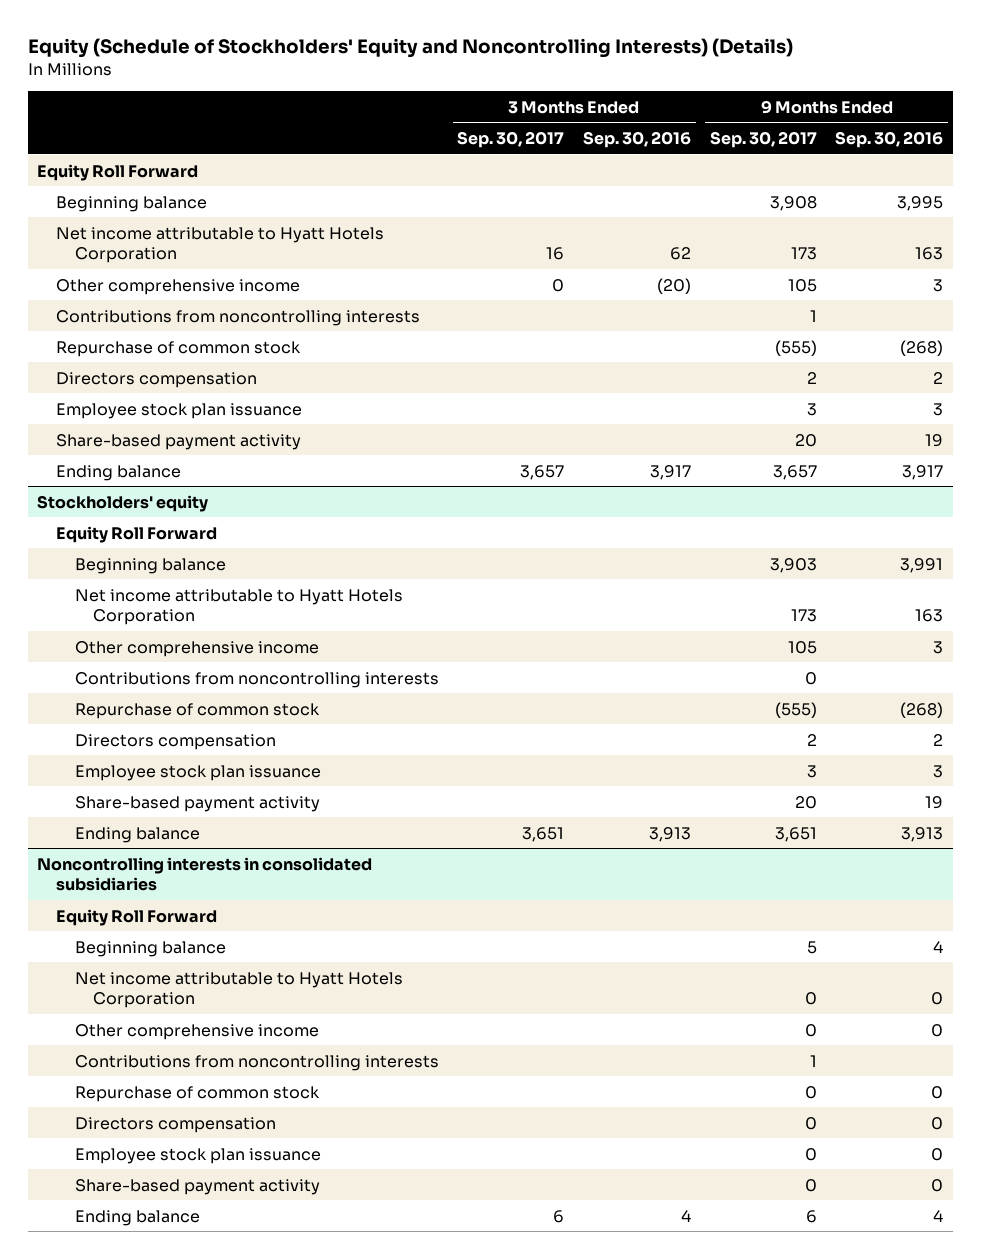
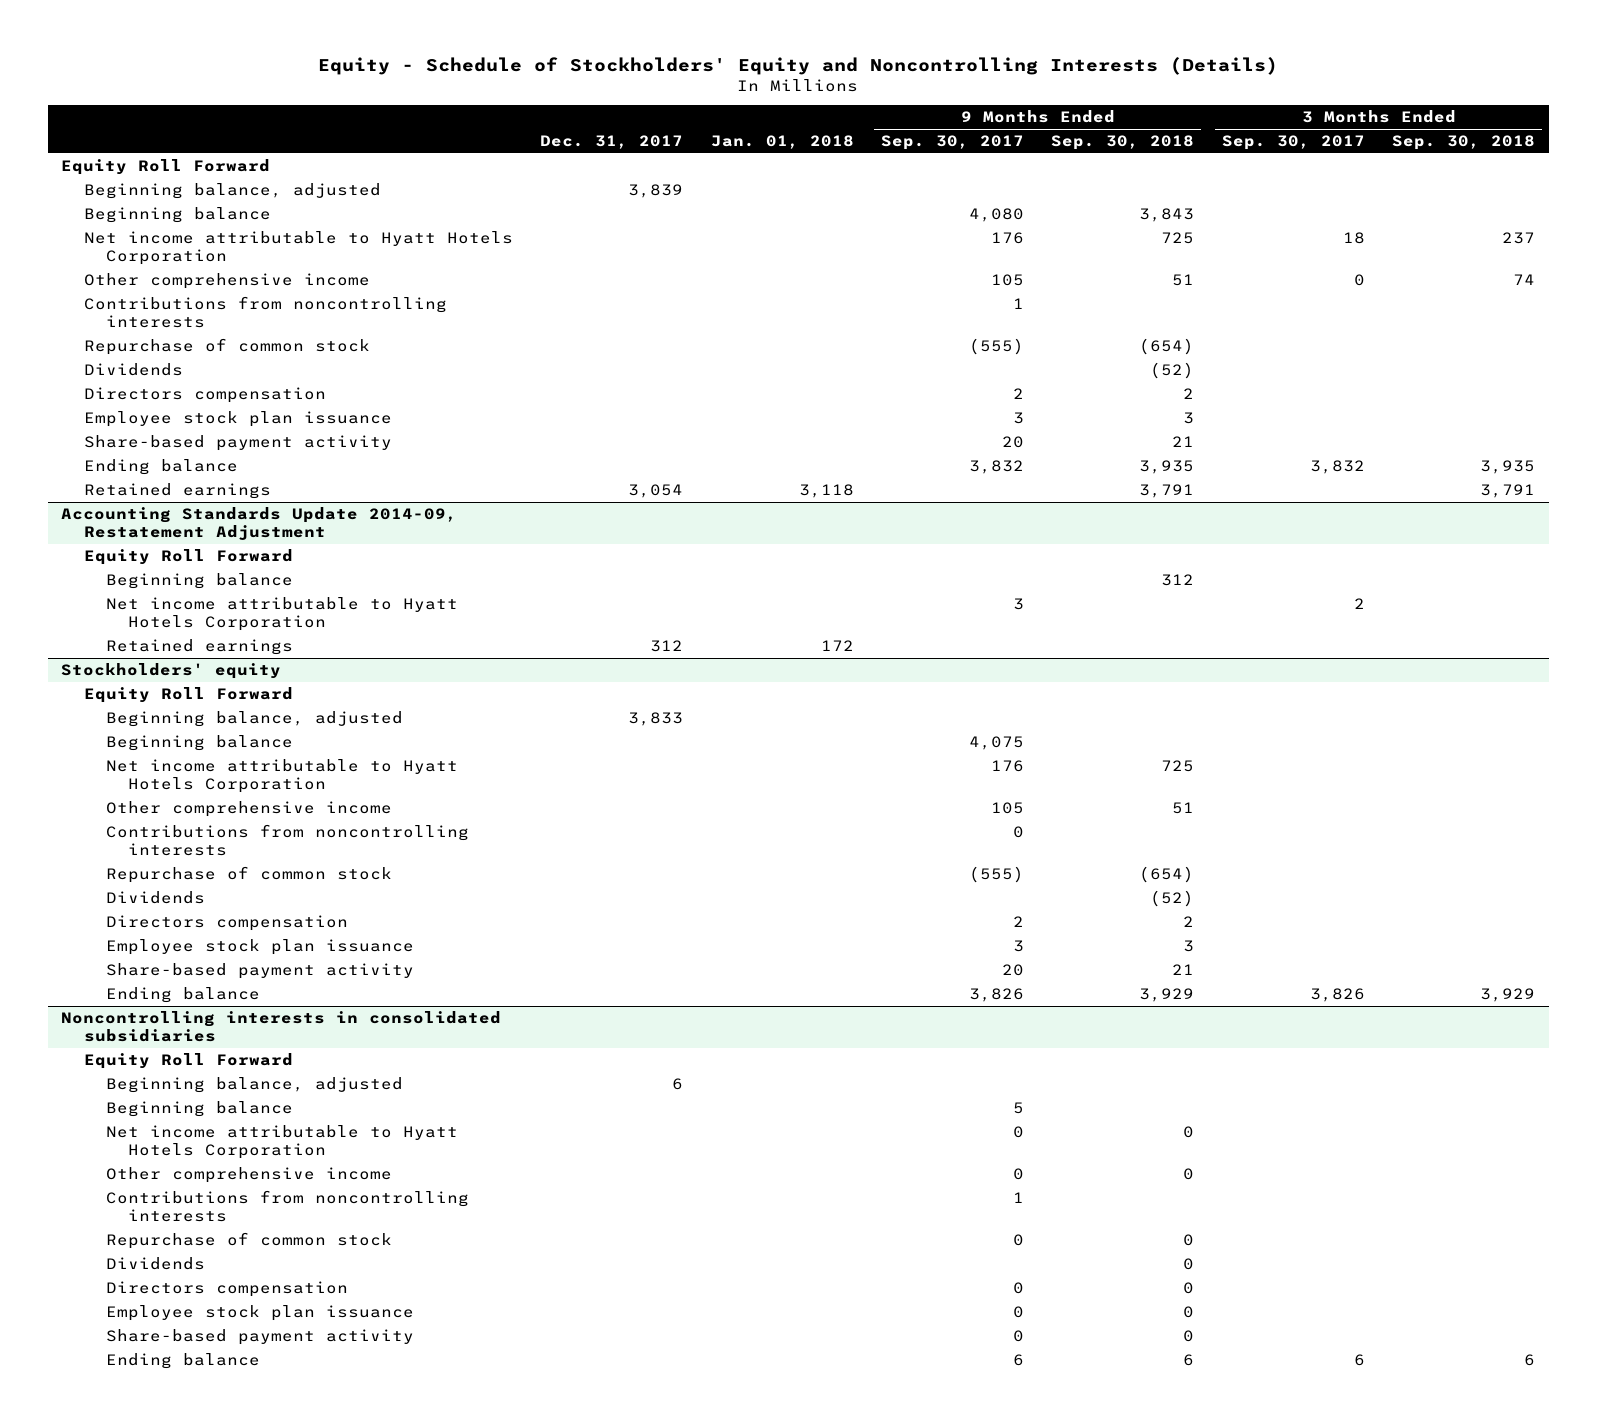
[27,37,793,58] Equity (Schedule of Stockholders' Equity and Noncontrolling Interests) (Details) -> [318,56,1279,75] Equity - Schedule of Stockholders' Equity and Noncontrolling Interests (Details)
[583,131,692,149] Sep. 30, 2016 -> none
[835,131,944,149] Sep. 30, 2016 -> none
none -> [540,135,684,150] Dec. 31, 2017
none -> [710,135,854,150] Jan. 01, 2018
none -> [1051,135,1195,151] Sep. 30, 2018
none -> [1392,135,1536,151] Sep. 30, 2018
none -> [83,183,381,200] Beginning balance, adjusted
[769,195,817,211] 3,908 -> [969,208,1025,223] 4,080
[546,247,565,261] 16 -> [1342,232,1365,245] 18
[790,247,817,261] 173 -> [991,232,1025,245] 176
none -> [83,363,183,377] Dividends
[520,464,565,480] 3,657 -> [1309,460,1365,475] 3,832
[772,464,817,480] 3,657 -> [969,460,1025,475] 3,832
none -> [83,483,271,500] Retained earnings
none -> [61,507,458,541] Accounting Standards Update 2014-09, Restatement Adjustment
none -> [83,549,293,566] Equity Roll Forward
none -> [106,573,294,590] Beginning balance
none -> [106,597,459,632] Net income attributable to Hyatt Hotels Corporation
none -> [106,639,294,656] Retained earnings
none -> [106,711,404,728] Beginning balance, adjusted
[769,557,817,573] 3,903 -> [969,736,1025,751] 4,075
[790,609,817,623] 173 -> [991,760,1025,773] 176
none -> [106,891,206,905] Dividends
[522,826,565,842] 3,651 -> [1309,988,1365,1003] 3,826
[774,826,817,842] 3,651 -> [969,988,1025,1003] 3,826
none -> [106,1077,404,1094] Beginning balance, adjusted
none -> [106,1257,206,1271] Dividends

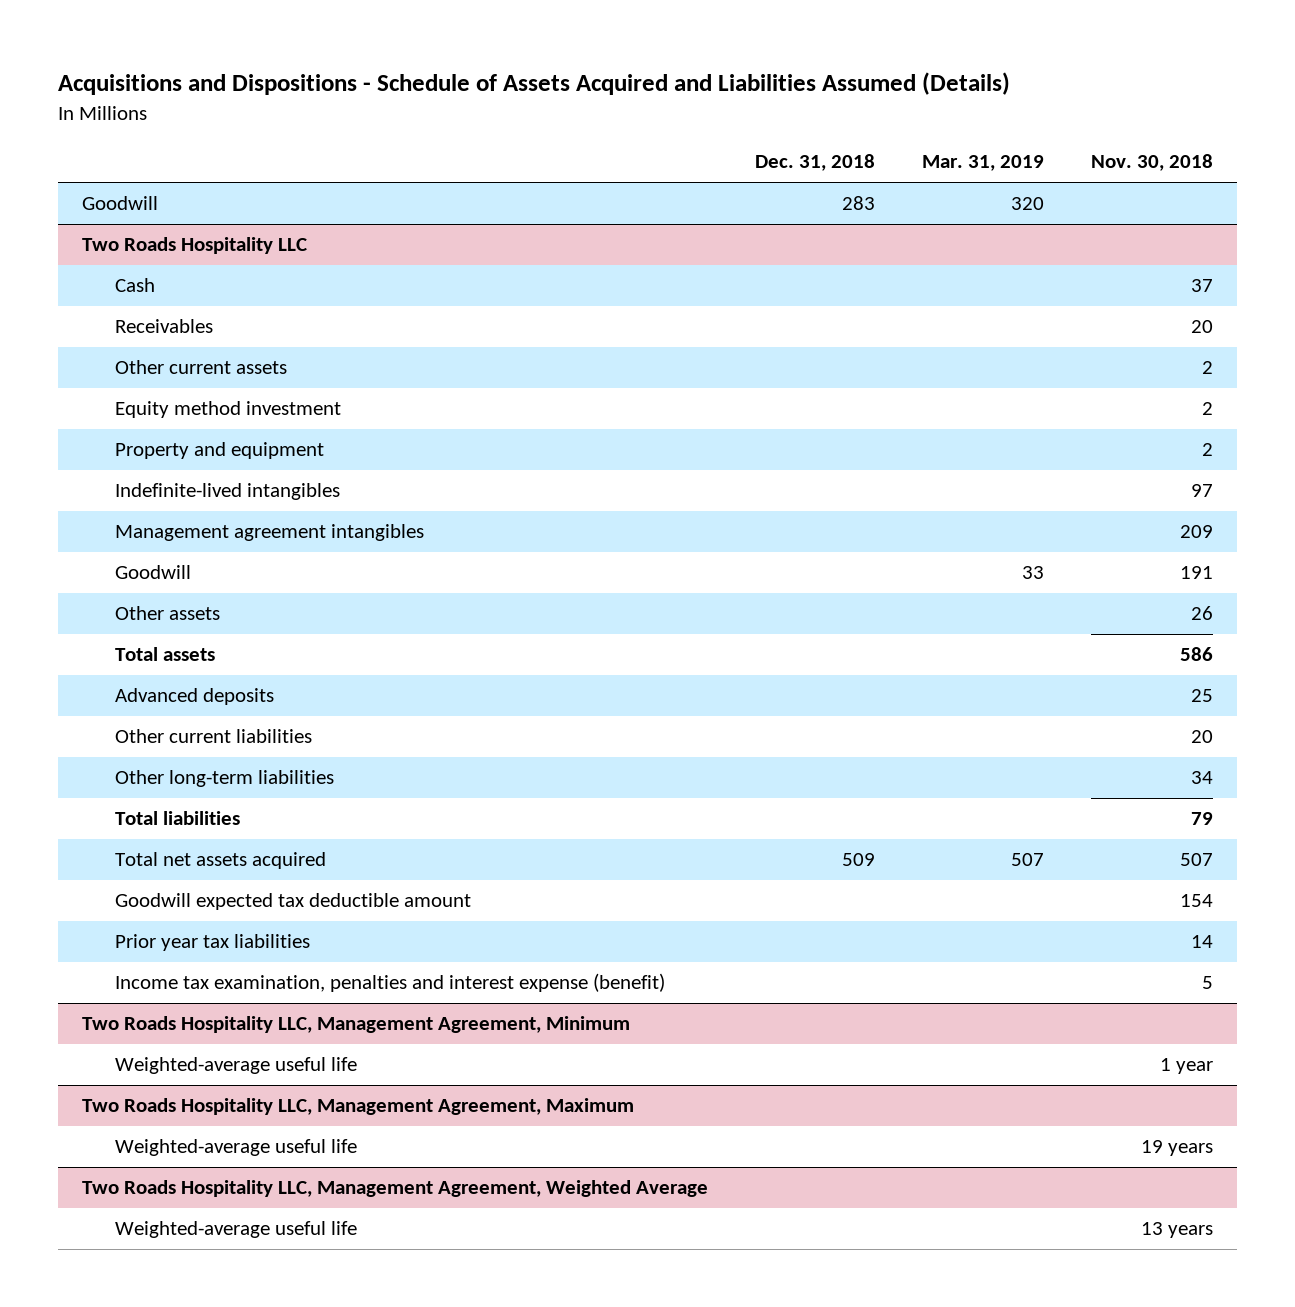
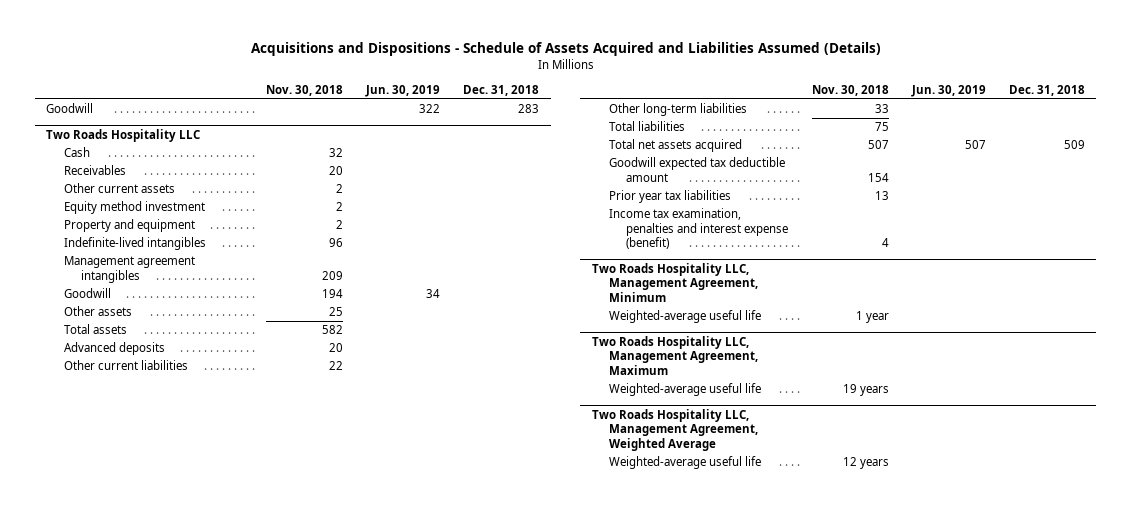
[922,155,1045,172] Mar. 31, 2019 -> none
none -> [365,84,441,97] Jun. 30, 2019
[1191,279,1214,293] 37 -> [329,148,344,158] 32
[1191,484,1214,498] 97 -> [329,238,344,248] 96
[1180,566,1214,580] 191 -> [322,289,344,299] 194
[1191,606,1214,621] 26 -> [329,307,344,317] 25
[1180,647,1214,662] 586 -> [322,325,344,335] 582
[1191,689,1214,703] 25 -> [329,343,344,353] 20
[1191,730,1214,744] 20 -> [329,361,344,371] 22
[1191,771,1214,785] 34 -> [874,104,889,114] 33
[1191,812,1214,826] 79 -> [874,122,889,132] 75
[1191,935,1214,949] 14 -> [874,191,889,201] 13
[1202,976,1214,990] 5 -> [881,238,889,248] 4
[1141,1222,1214,1239] 13 years -> [842,457,889,470] 12 years

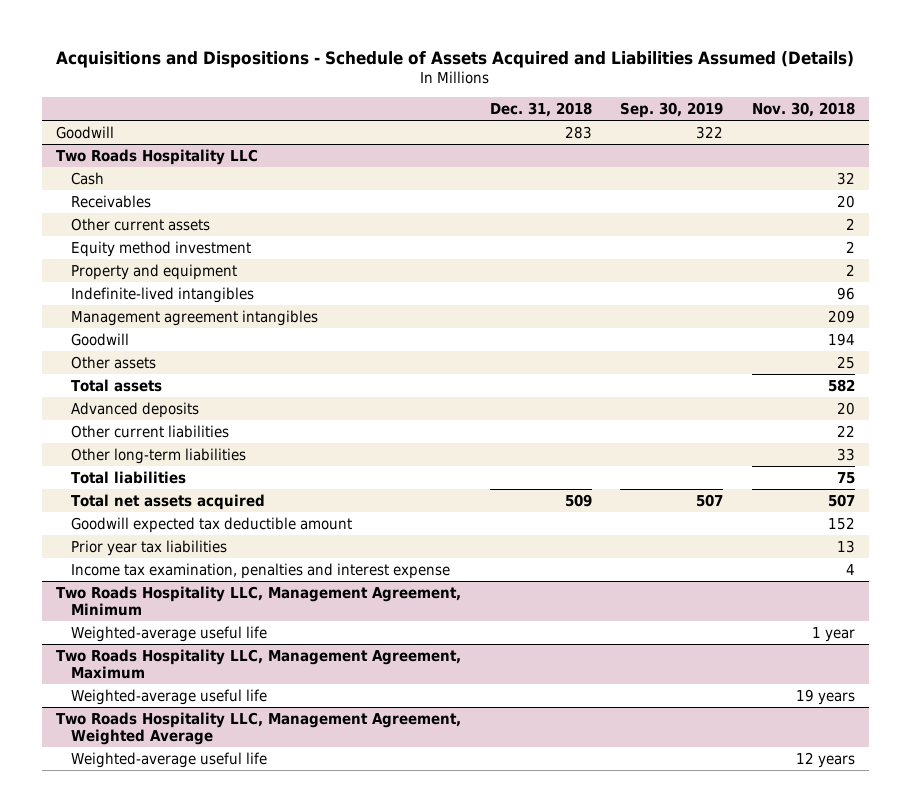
[365,84,441,97] Jun. 30, 2019 -> none
none -> [620,101,724,118] Sep. 30, 2019
[867,172,889,182] 154 -> [827,516,855,530] 152
[609,208,789,250] Income tax examination, penalties and interest expense (benefit) -> [71,562,451,579] Income tax examination, penalties and interest expense

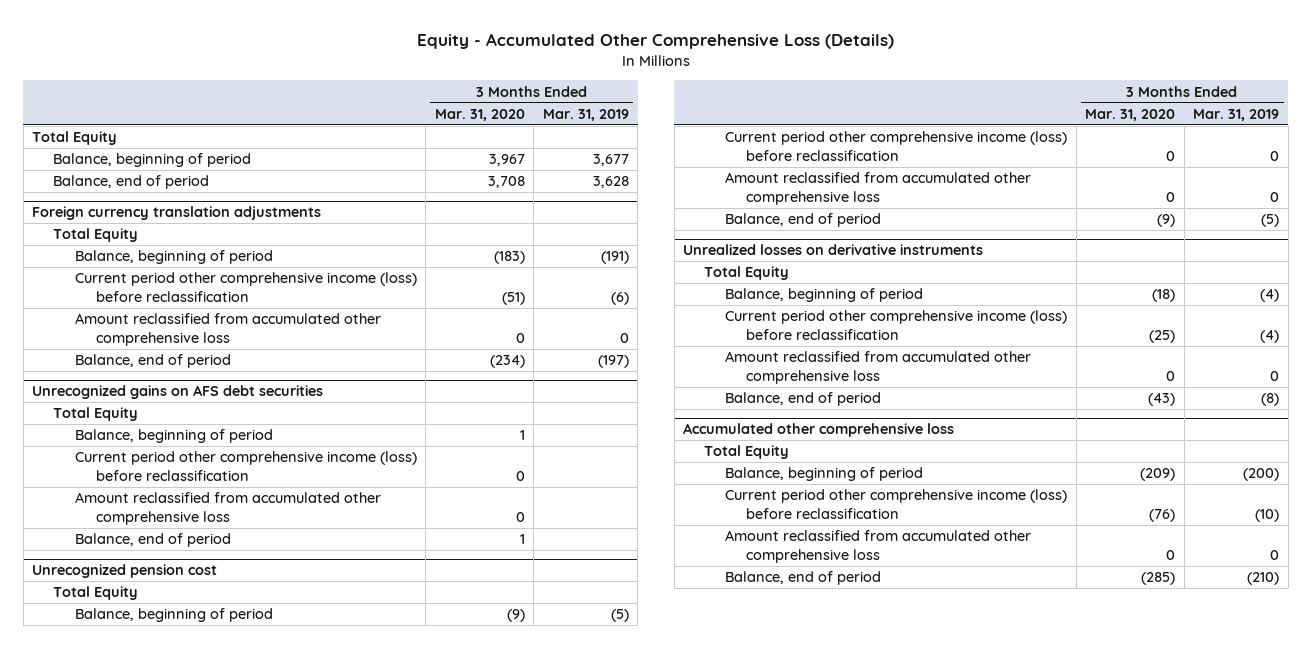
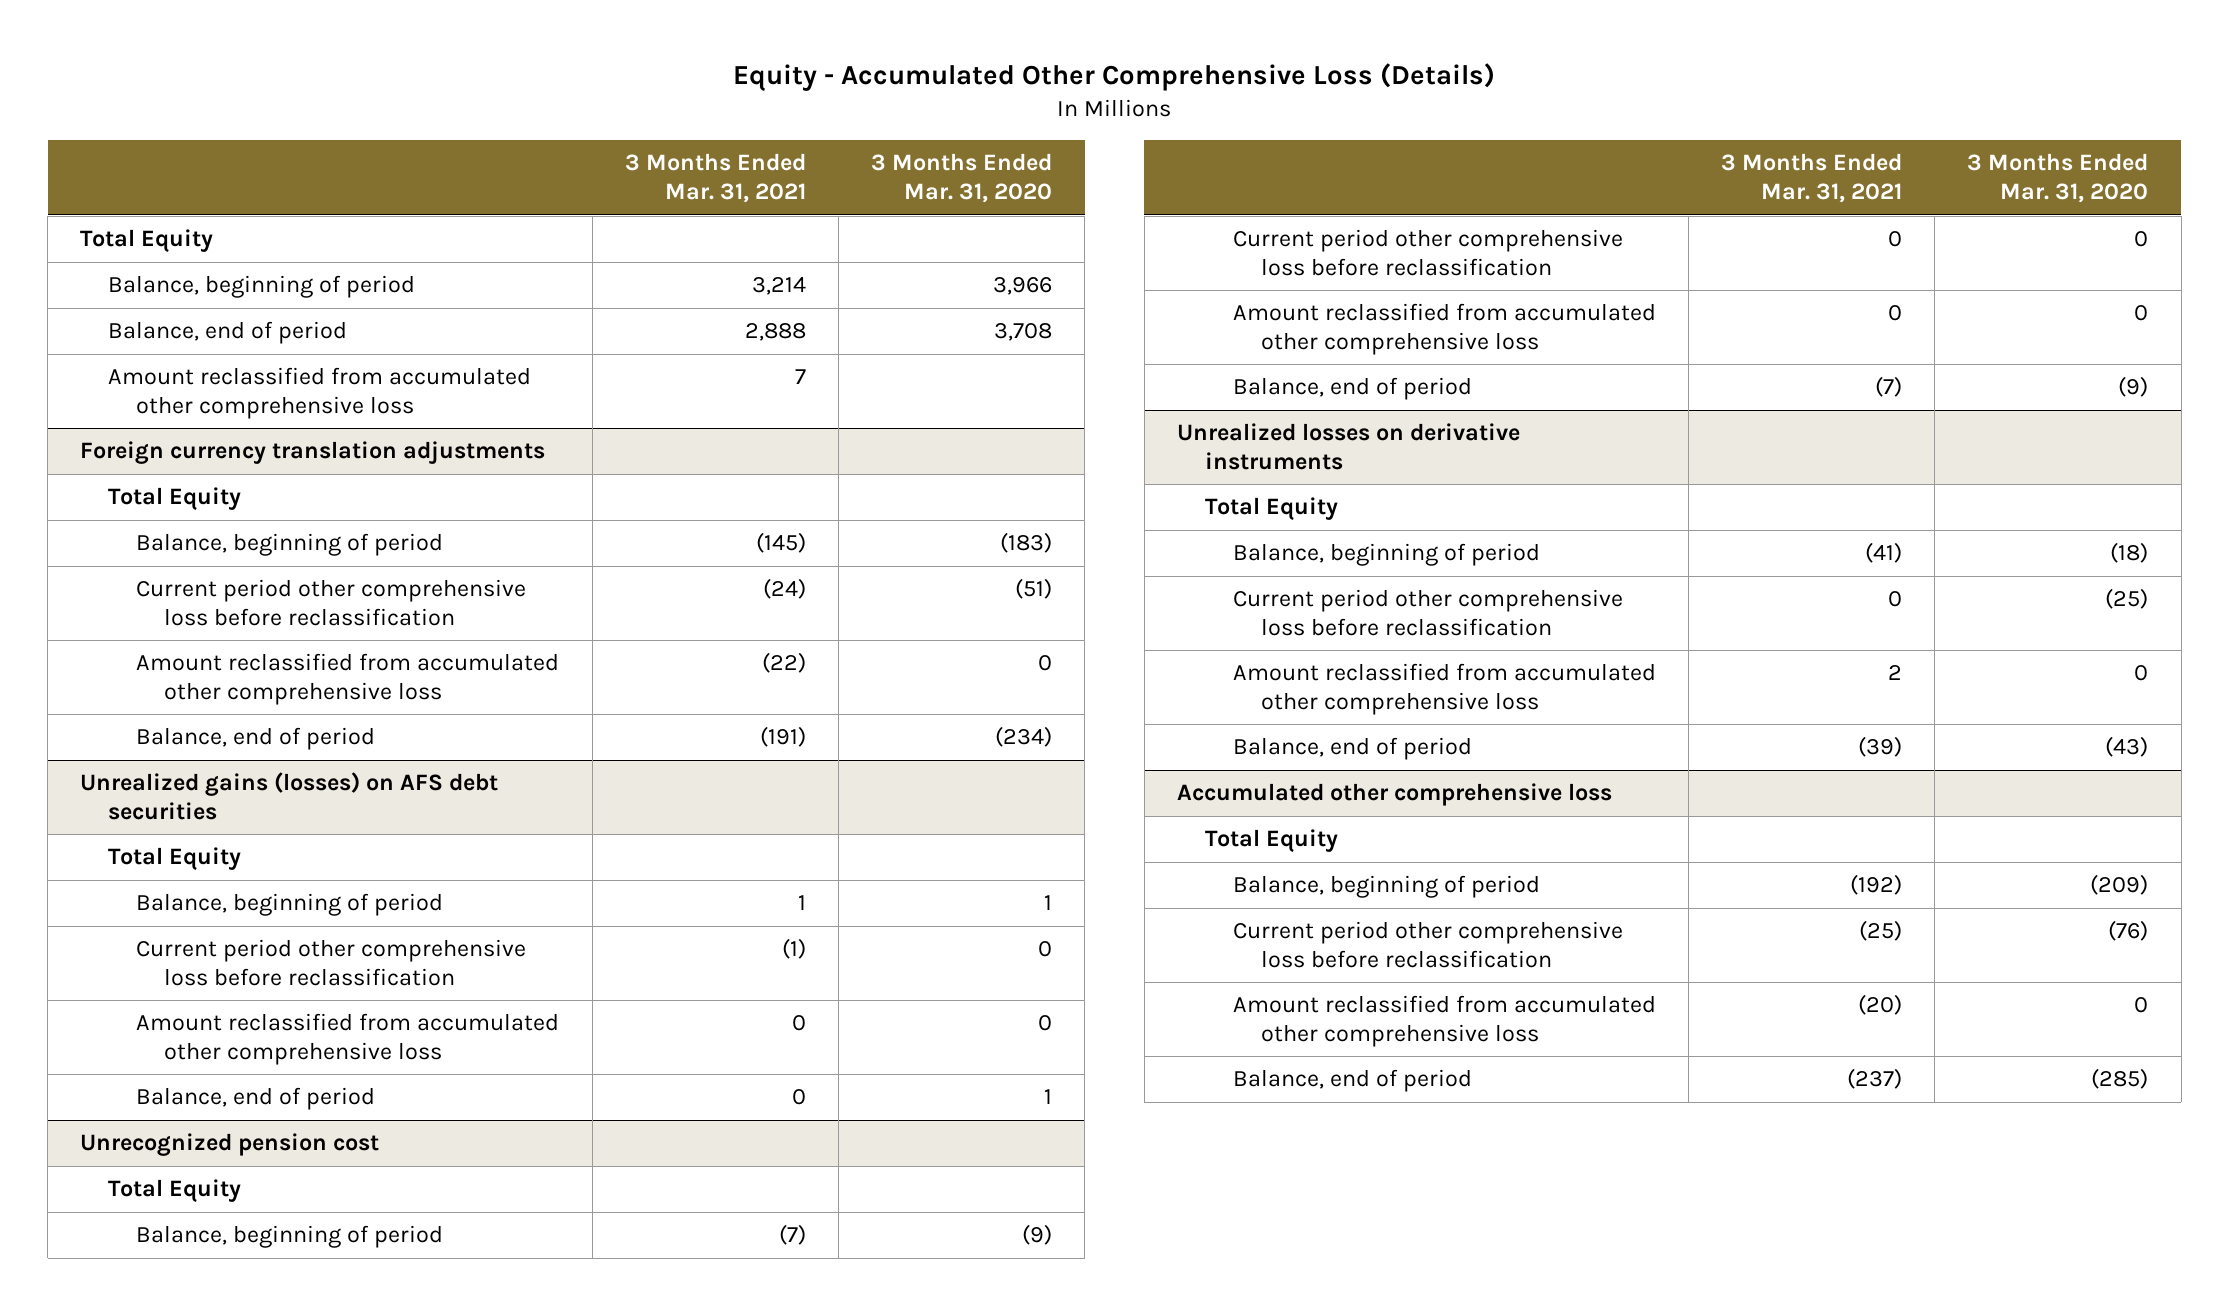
[542,108,629,121] Mar. 31, 2019 -> none
none -> [624,153,806,204] 3 Months Ended Mar. 31, 2021
[488,154,525,167] 3,967 -> [993,277,1053,296] 3,966
none -> [108,367,532,419] Amount reclassified from accumulated other comprehensive loss
[74,272,417,302] Current period other comprehensive income (loss) before reclassification -> [136,579,527,626] Current period other comprehensive loss before reclassification
[32,385,324,400] Unrecognized gains on AFS debt securities -> [80,772,499,820] Unrealized gains (losses) on AFS debt securities
[74,451,417,481] Current period other comprehensive income (loss) before reclassification -> [136,939,527,986] Current period other comprehensive loss before reclassification
[725,131,1068,161] Current period other comprehensive income (loss) before reclassification -> [1232,229,1623,276] Current period other comprehensive loss before reclassification
[725,310,1068,340] Current period other comprehensive income (loss) before reclassification -> [1232,589,1623,636] Current period other comprehensive loss before reclassification
[725,489,1068,519] Current period other comprehensive income (loss) before reclassification -> [1232,921,1623,968] Current period other comprehensive loss before reclassification

